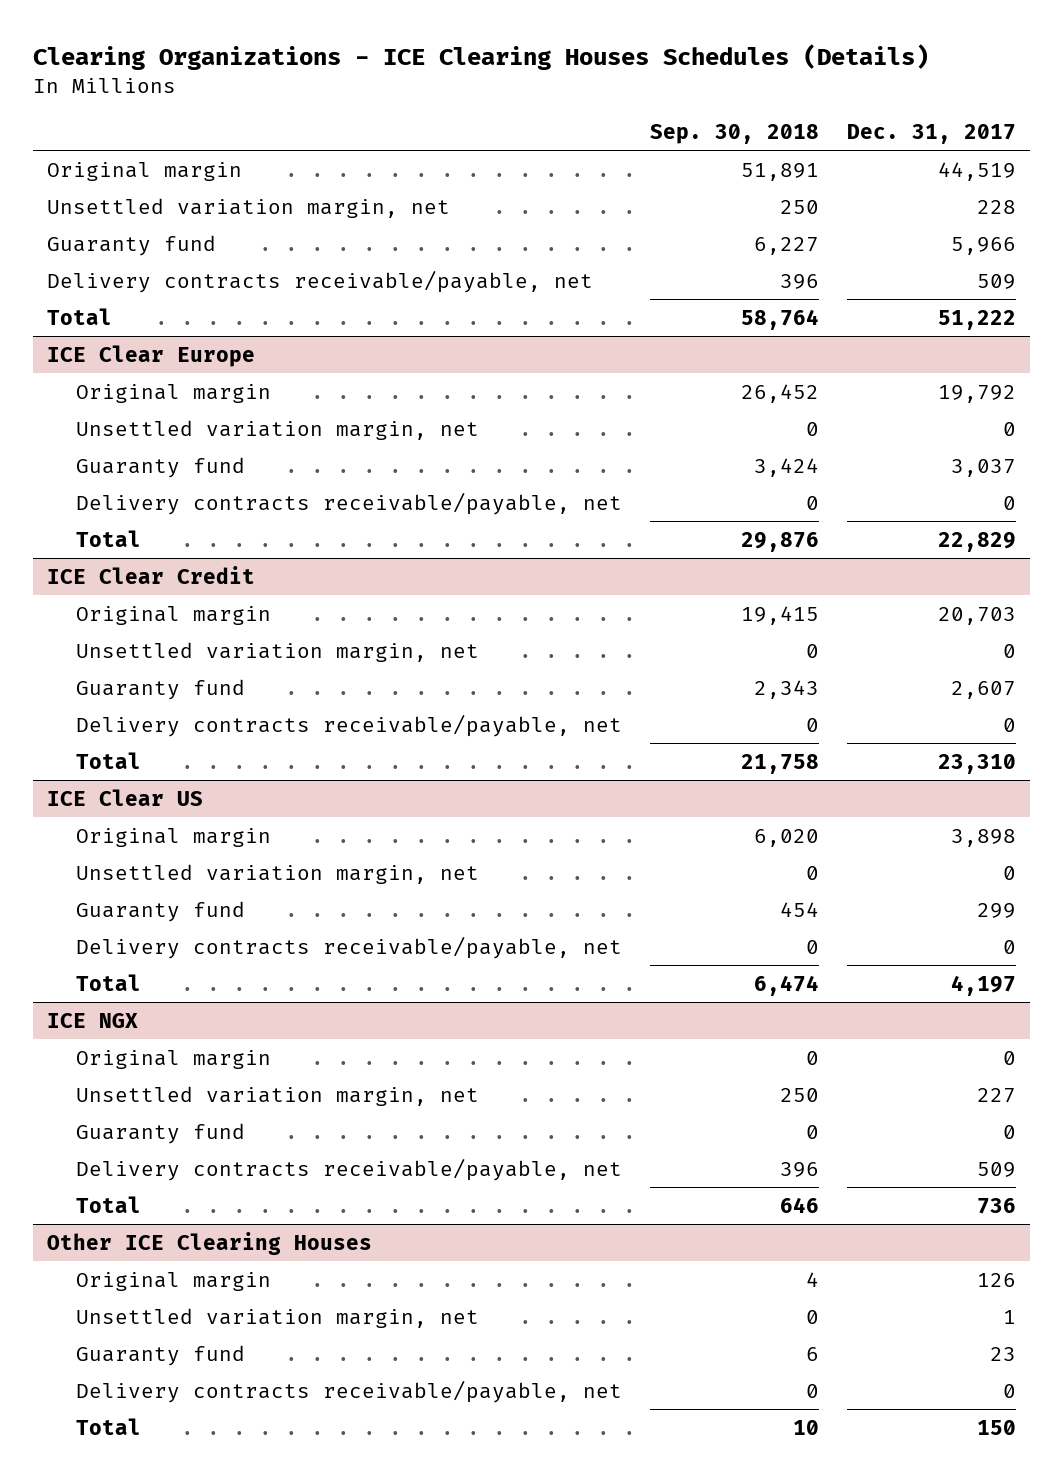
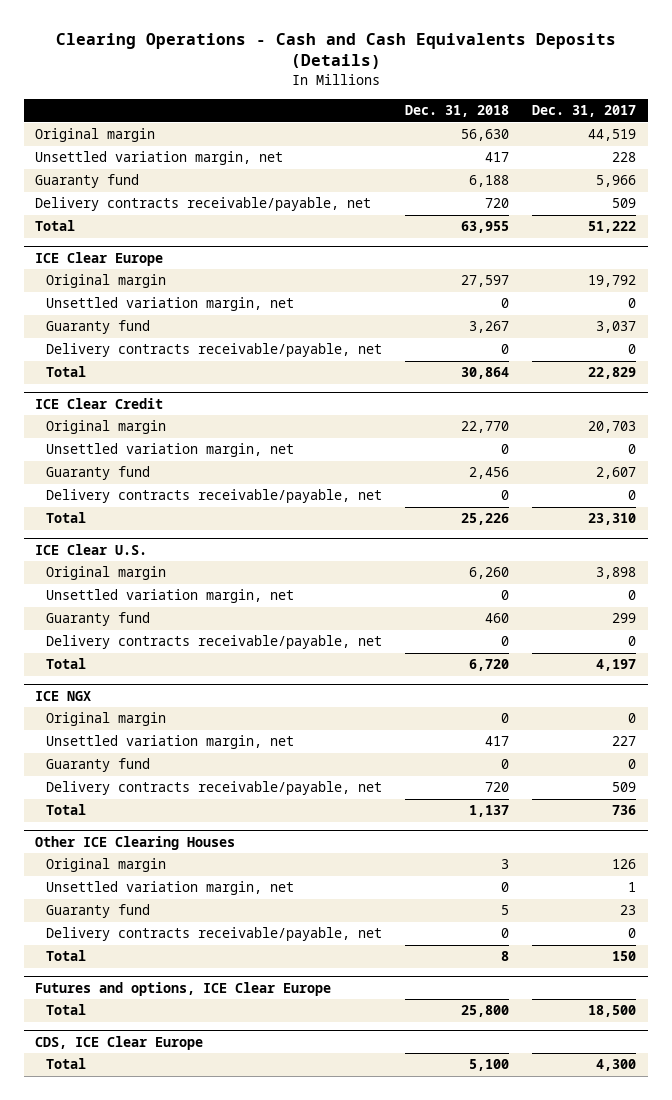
[33,44,930,71] Clearing Organizations - ICE Clearing Houses Schedules (Details) -> [55,32,616,70] Clearing Operations - Cash and Cash Equivalents Deposits (Details)
[650,124,820,145] Sep. 30, 2018 -> none
none -> [404,105,509,118] Dec. 31, 2018
[47,788,204,806] ICE Clear US -> [35,543,148,555] ICE Clear U.S.
none -> [35,981,332,996] Futures and options, ICE Clear Europe
none -> [45,1004,86,1016] Total
none -> [35,1035,204,1050] CDS, ICE Clear Europe
none -> [45,1058,86,1070] Total

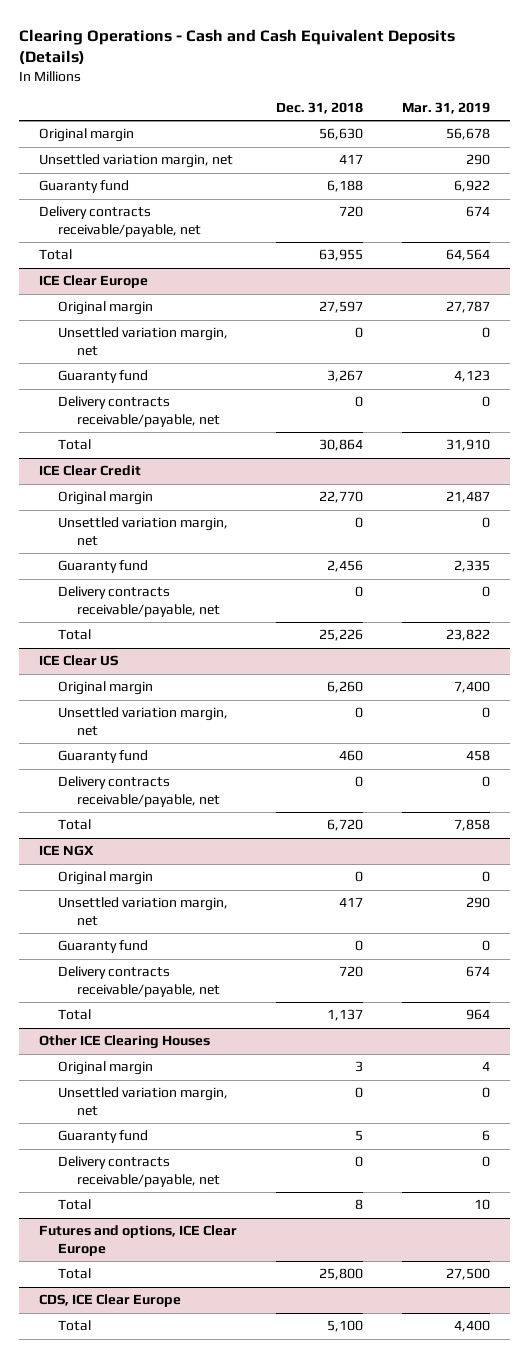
[55,32,616,70] Clearing Operations - Cash and Cash Equivalents Deposits (Details) -> [19,28,456,66] Clearing Operations - Cash and Cash Equivalent Deposits (Details)
[532,105,637,118] Dec. 31, 2017 -> none
none -> [402,101,491,114] Mar. 31, 2019
[35,543,148,555] ICE Clear U.S. -> [38,655,118,667] ICE Clear US

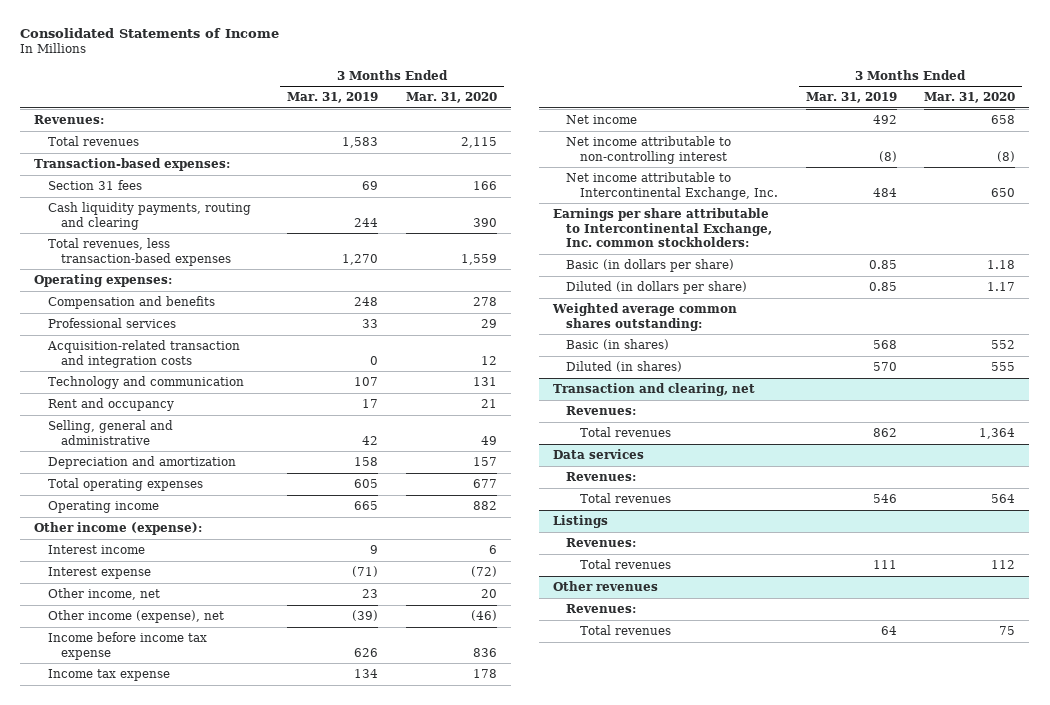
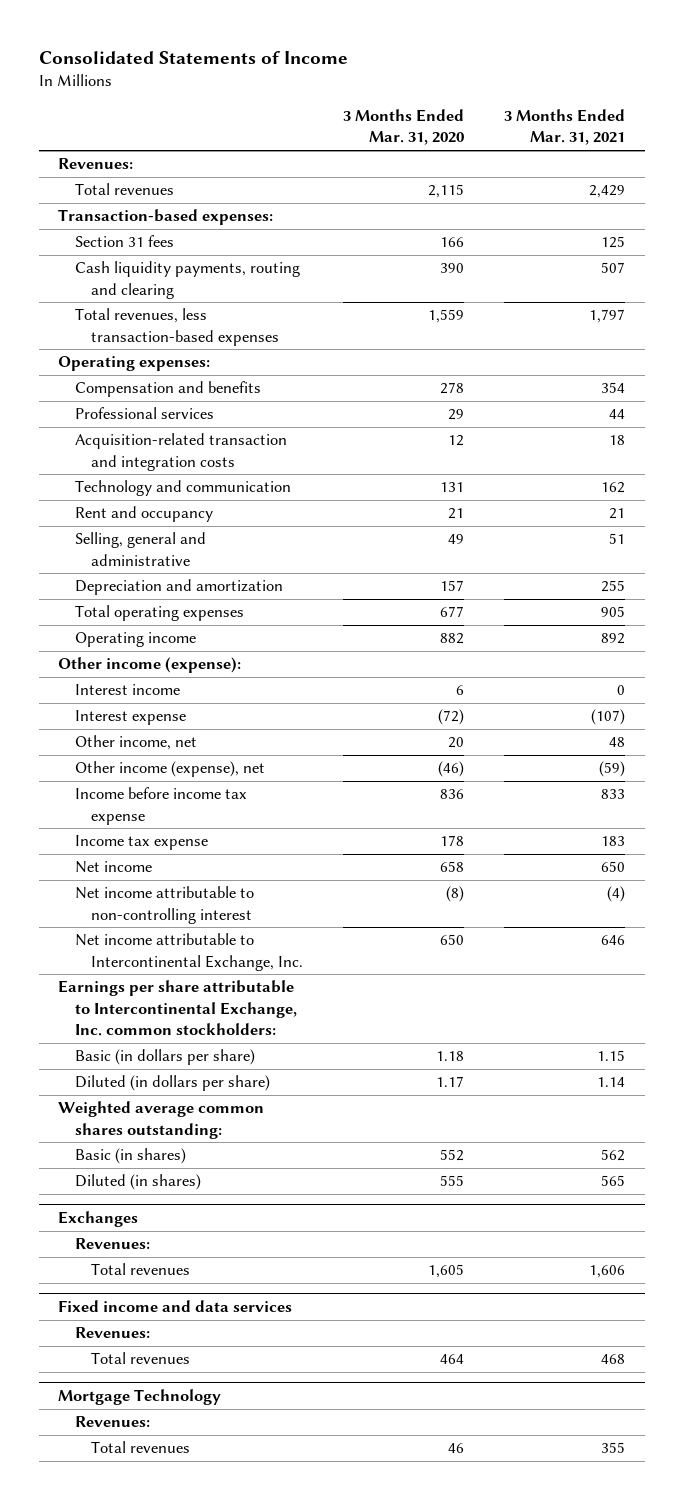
[287,92,379,104] Mar. 31, 2019 -> none
none -> [503,108,625,146] 3 Months Ended Mar. 31, 2021
[552,382,755,396] Transaction and clearing, net -> none
[566,405,637,415] Revenues: -> none
[579,426,671,437] Total revenues -> none
[552,448,644,459] Data services -> none
none -> [58,1211,139,1228] Exchanges
[552,514,608,528] Listings -> none
[991,493,1016,503] 564 -> [428,1264,465,1279] 1,605
none -> [58,1300,293,1313] Fixed income and data services
[552,580,658,591] Other revenues -> none
[991,559,1016,569] 112 -> [440,1354,465,1365] 464
none -> [58,1389,222,1406] Mortgage Technology
[999,625,1016,635] 75 -> [448,1443,465,1454] 46

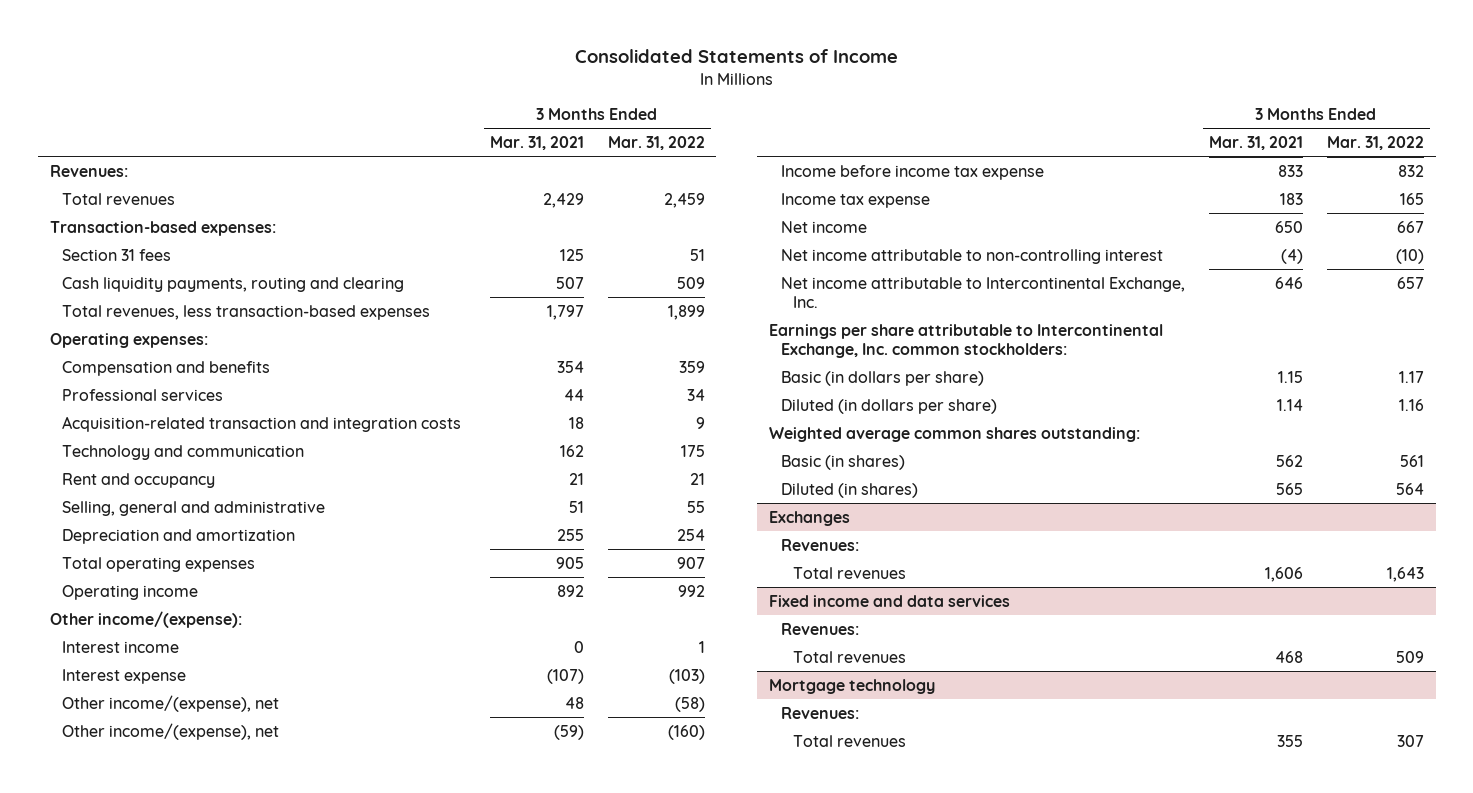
[343,108,465,146] 3 Months Ended Mar. 31, 2020 -> none
none -> [607,136,705,151] Mar. 31, 2022
[58,657,242,674] Other income (expense): -> [49,610,242,628] Other income/(expense):
[74,735,197,751] Other income, net -> [61,694,279,712] Other income/(expense), net
[74,761,265,778] Other income (expense), net -> [61,722,279,740] Other income/(expense), net
[58,1389,222,1406] Mortgage Technology -> [768,678,935,694] Mortgage technology

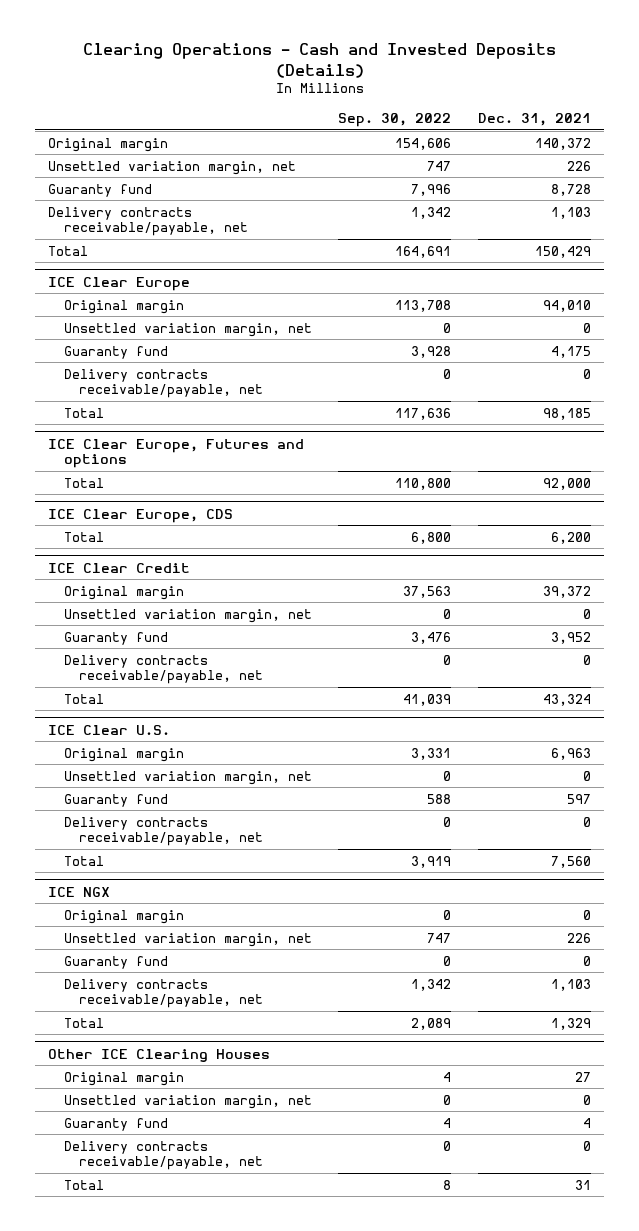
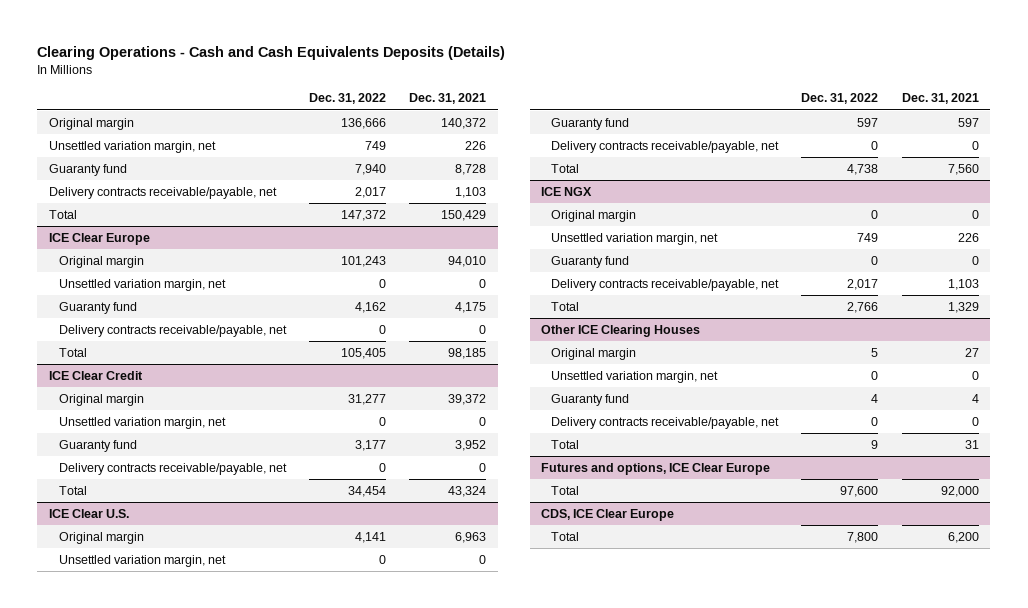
[82,43,556,78] Clearing Operations - Cash and Invested Deposits (Details) -> [37,45,506,60] Clearing Operations - Cash and Cash Equivalents Deposits (Details)
[338,113,452,128] Sep. 30, 2022 -> none
none -> [309,93,387,105] Dec. 31, 2022
[48,438,305,469] ICE Clear Europe, Futures and options -> none
[63,477,104,488] Total -> none
[48,508,234,523] ICE Clear Europe, CDS -> none
[63,531,104,542] Total -> none
none -> [541,462,771,475] Futures and options, ICE Clear Europe
none -> [551,485,580,495] Total
none -> [541,508,675,521] CDS, ICE Clear Europe
none -> [551,531,580,541] Total

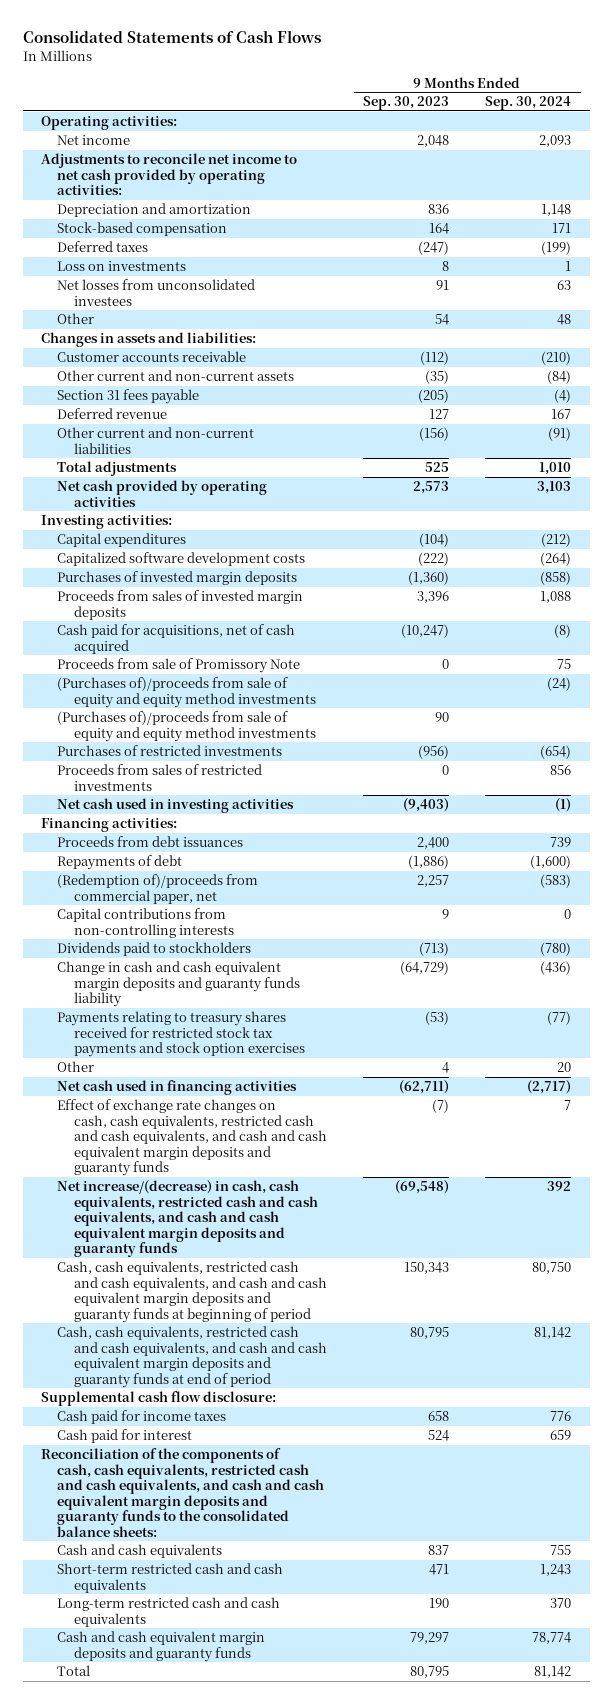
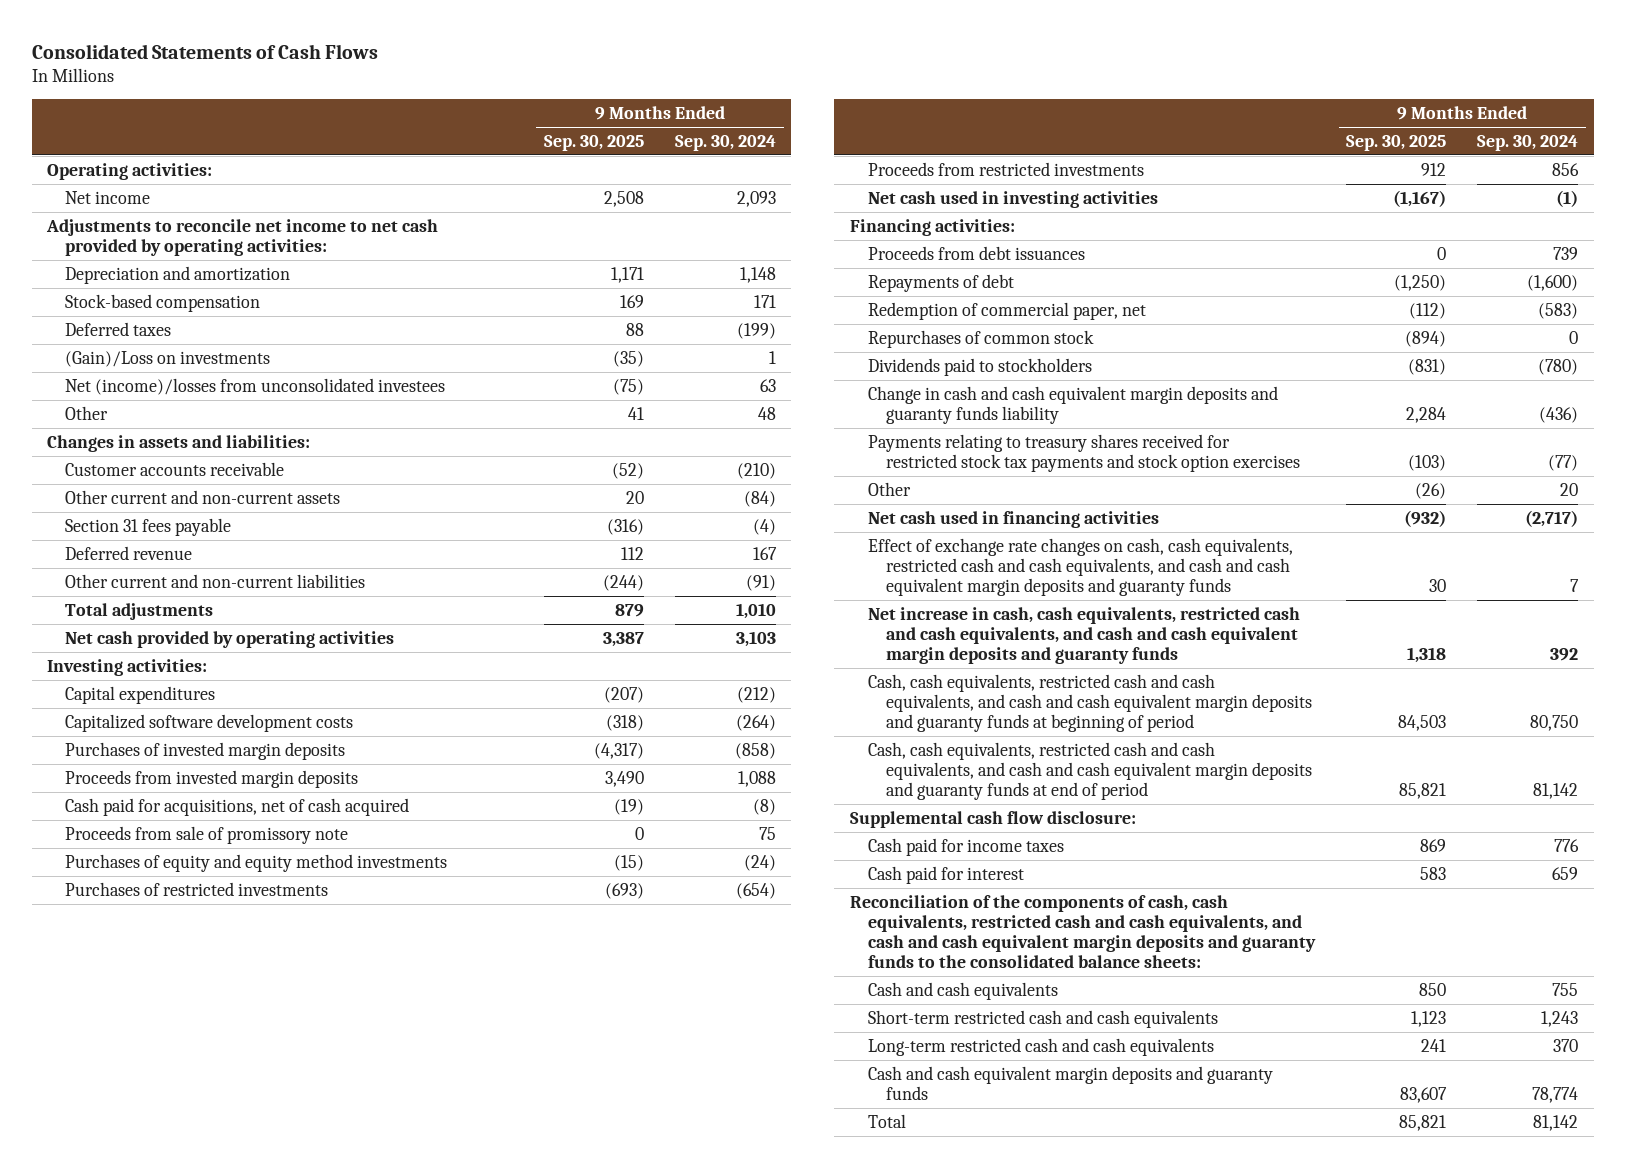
[363,96,450,111] Sep. 30, 2023 -> none
none -> [543,134,644,151] Sep. 30, 2025
[57,261,187,272] Loss on investments -> [65,350,271,367] (Gain)/Loss on investments
[57,279,256,306] Net losses from unconsolidated investees -> [65,377,446,395] Net (income)/losses from unconsolidated investees
[57,590,304,620] Proceeds from sales of invested margin deposits -> [65,769,359,788] Proceeds from invested margin deposits
[57,711,317,742] (Purchases of)/proceeds from sale of equity and equity method investments -> none
[57,658,301,674] Proceeds from sale of Promissory Note -> [65,825,349,844] Proceeds from sale of promissory note
[57,677,317,708] (Purchases of)/proceeds from sale of equity and equity method investments -> [65,853,448,872] Purchases of equity and equity method investments
[57,764,263,791] Proceeds from sales of restricted investments -> [868,161,1145,176] Proceeds from restricted investments
[57,908,235,938] Capital contributions from non-controlling interests -> none
[57,874,259,904] (Redemption of)/proceeds from commercial paper, net -> [868,301,1147,320] Redemption of commercial paper, net
none -> [868,329,1095,348] Repurchases of common stock
[57,1180,319,1258] Net increase/(decrease) in cash, cash equivalents, restricted cash and cash equivalents, and cash and cash equivalent margin deposits and guaranty funds -> [868,606,1301,665] Net increase in cash, cash equivalents, restricted cash and cash equivalents, and cash and cash equivalent margin deposits and guaranty funds

